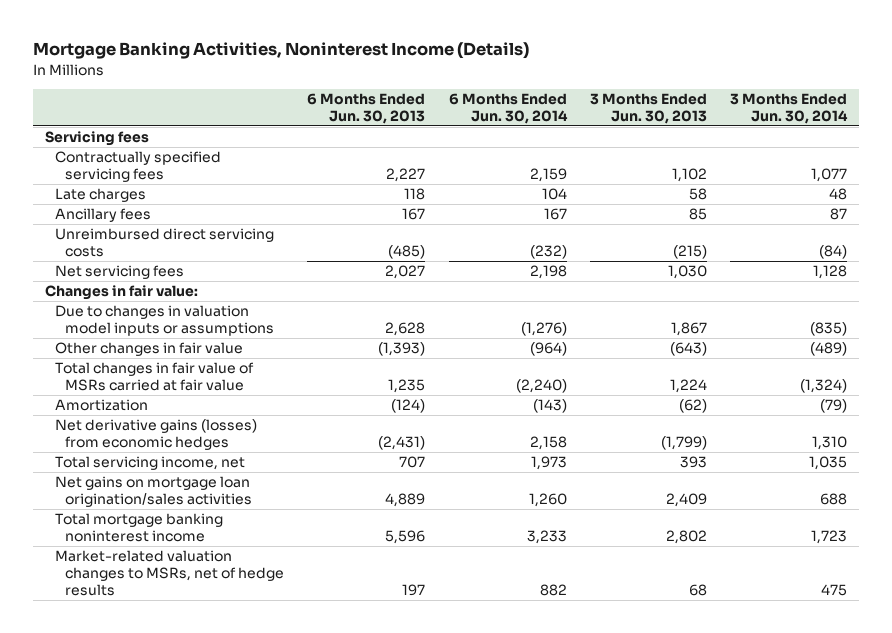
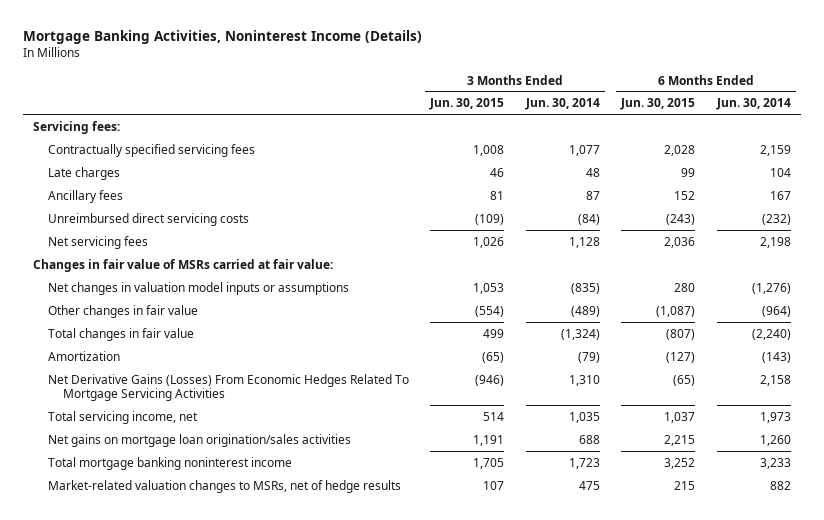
[307,93,426,124] 6 Months Ended Jun. 30, 2013 -> none
[589,93,707,124] 3 Months Ended Jun. 30, 2013 -> none
none -> [429,98,505,111] Jun. 30, 2015
none -> [620,98,696,111] Jun. 30, 2015
[44,131,149,147] Servicing fees -> [33,120,121,134] Servicing fees:
[44,285,198,301] Changes in fair value: -> [33,258,334,272] Changes in fair value of MSRs carried at fair value:
[55,305,275,337] Due to changes in valuation model inputs or assumptions -> [47,281,349,295] Net changes in valuation model inputs or assumptions
[55,362,255,392] Total changes in fair value of MSRs carried at fair value -> [47,327,194,341] Total changes in fair value
[55,419,258,451] Net derivative gains (losses) from economic hedges -> [47,373,409,402] Net Derivative Gains (Losses) From Economic Hedges Related To Mortgage Servicing Activities

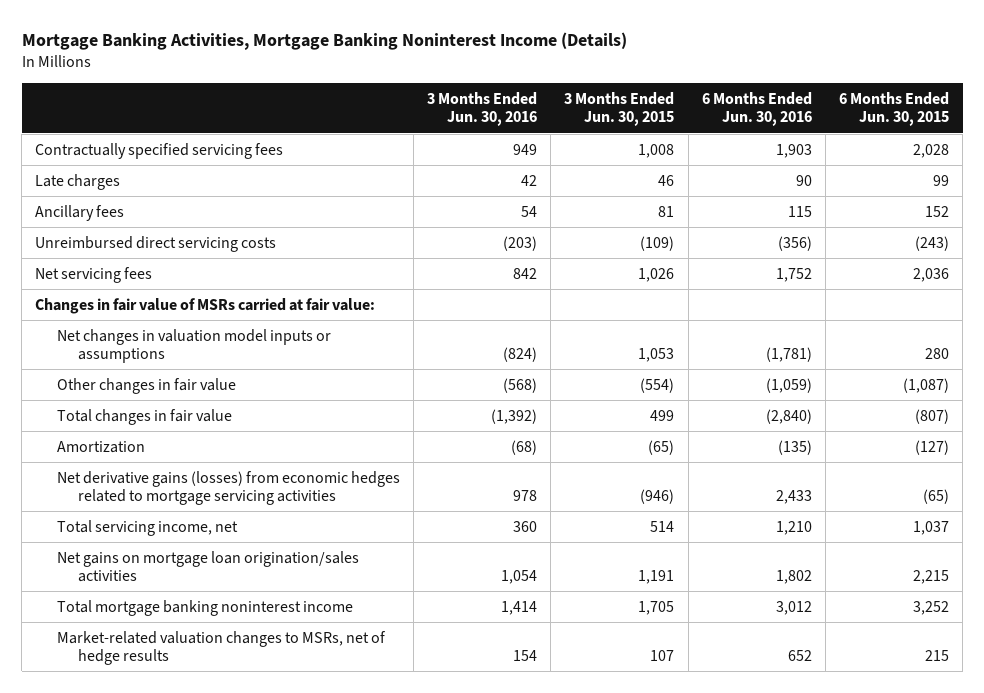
[22,30,422,45] Mortgage Banking Activities, Noninterest Income (Details) -> [21,32,627,51] Mortgage Banking Activities, Mortgage Banking Noninterest Income (Details)
[524,98,600,111] Jun. 30, 2014 -> none
[715,98,791,111] Jun. 30, 2014 -> none
none -> [427,91,538,127] 3 Months Ended Jun. 30, 2016
none -> [701,91,812,127] 6 Months Ended Jun. 30, 2016
[33,120,121,134] Servicing fees: -> none
[47,373,409,402] Net Derivative Gains (Losses) From Economic Hedges Related To Mortgage Servicing Activities -> [56,470,400,506] Net derivative gains (losses) from economic hedges related to mortgage servicing activities

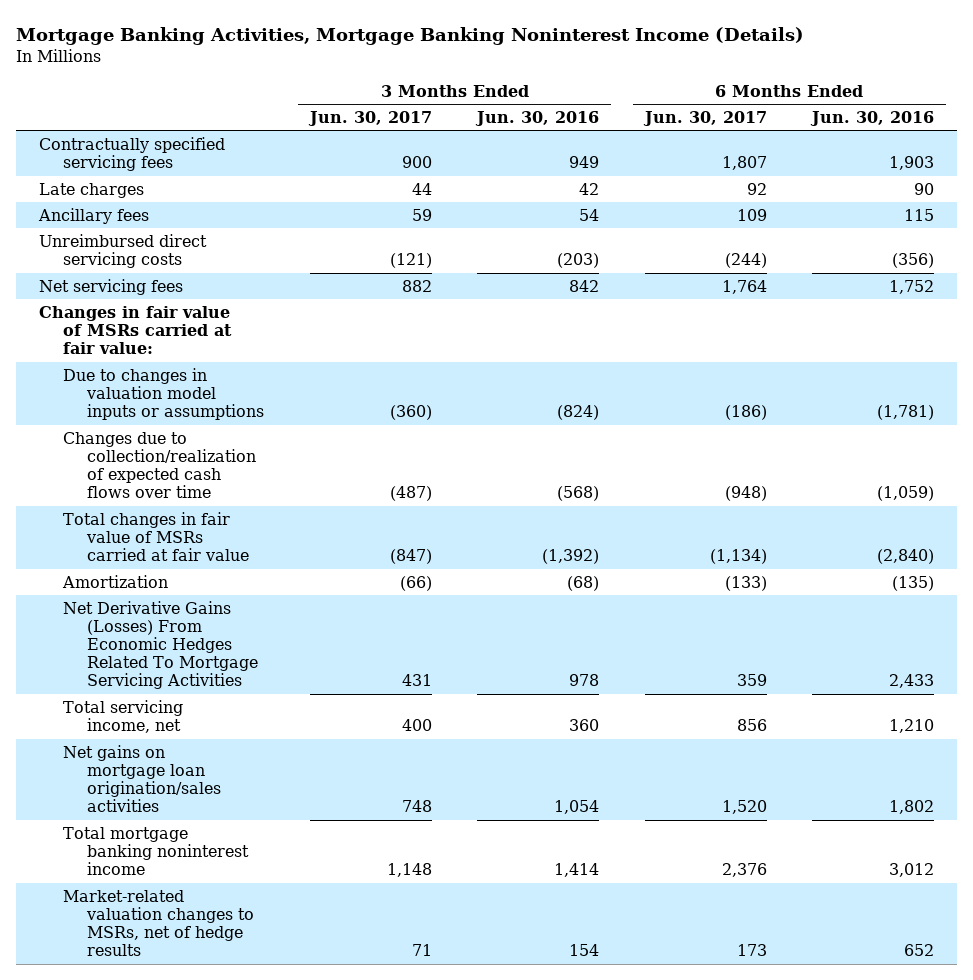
[564,91,675,127] 3 Months Ended Jun. 30, 2015 -> none
[839,91,950,127] 6 Months Ended Jun. 30, 2015 -> none
none -> [307,110,432,126] Jun. 30, 2017
none -> [642,110,767,126] Jun. 30, 2017
[56,328,331,364] Net changes in valuation model inputs or assumptions -> [63,367,265,421] Due to changes in valuation model inputs or assumptions
[56,377,236,394] Other changes in fair value -> [63,431,257,499] Changes due to collection/realization of expected cash flows over time
[56,408,232,425] Total changes in fair value -> [63,511,250,562] Total changes in fair value of MSRs carried at fair value
[56,470,400,506] Net derivative gains (losses) from economic hedges related to mortgage servicing activities -> [63,600,259,690] Net Derivative Gains (Losses) From Economic Hedges Related To Mortgage Servicing Activities

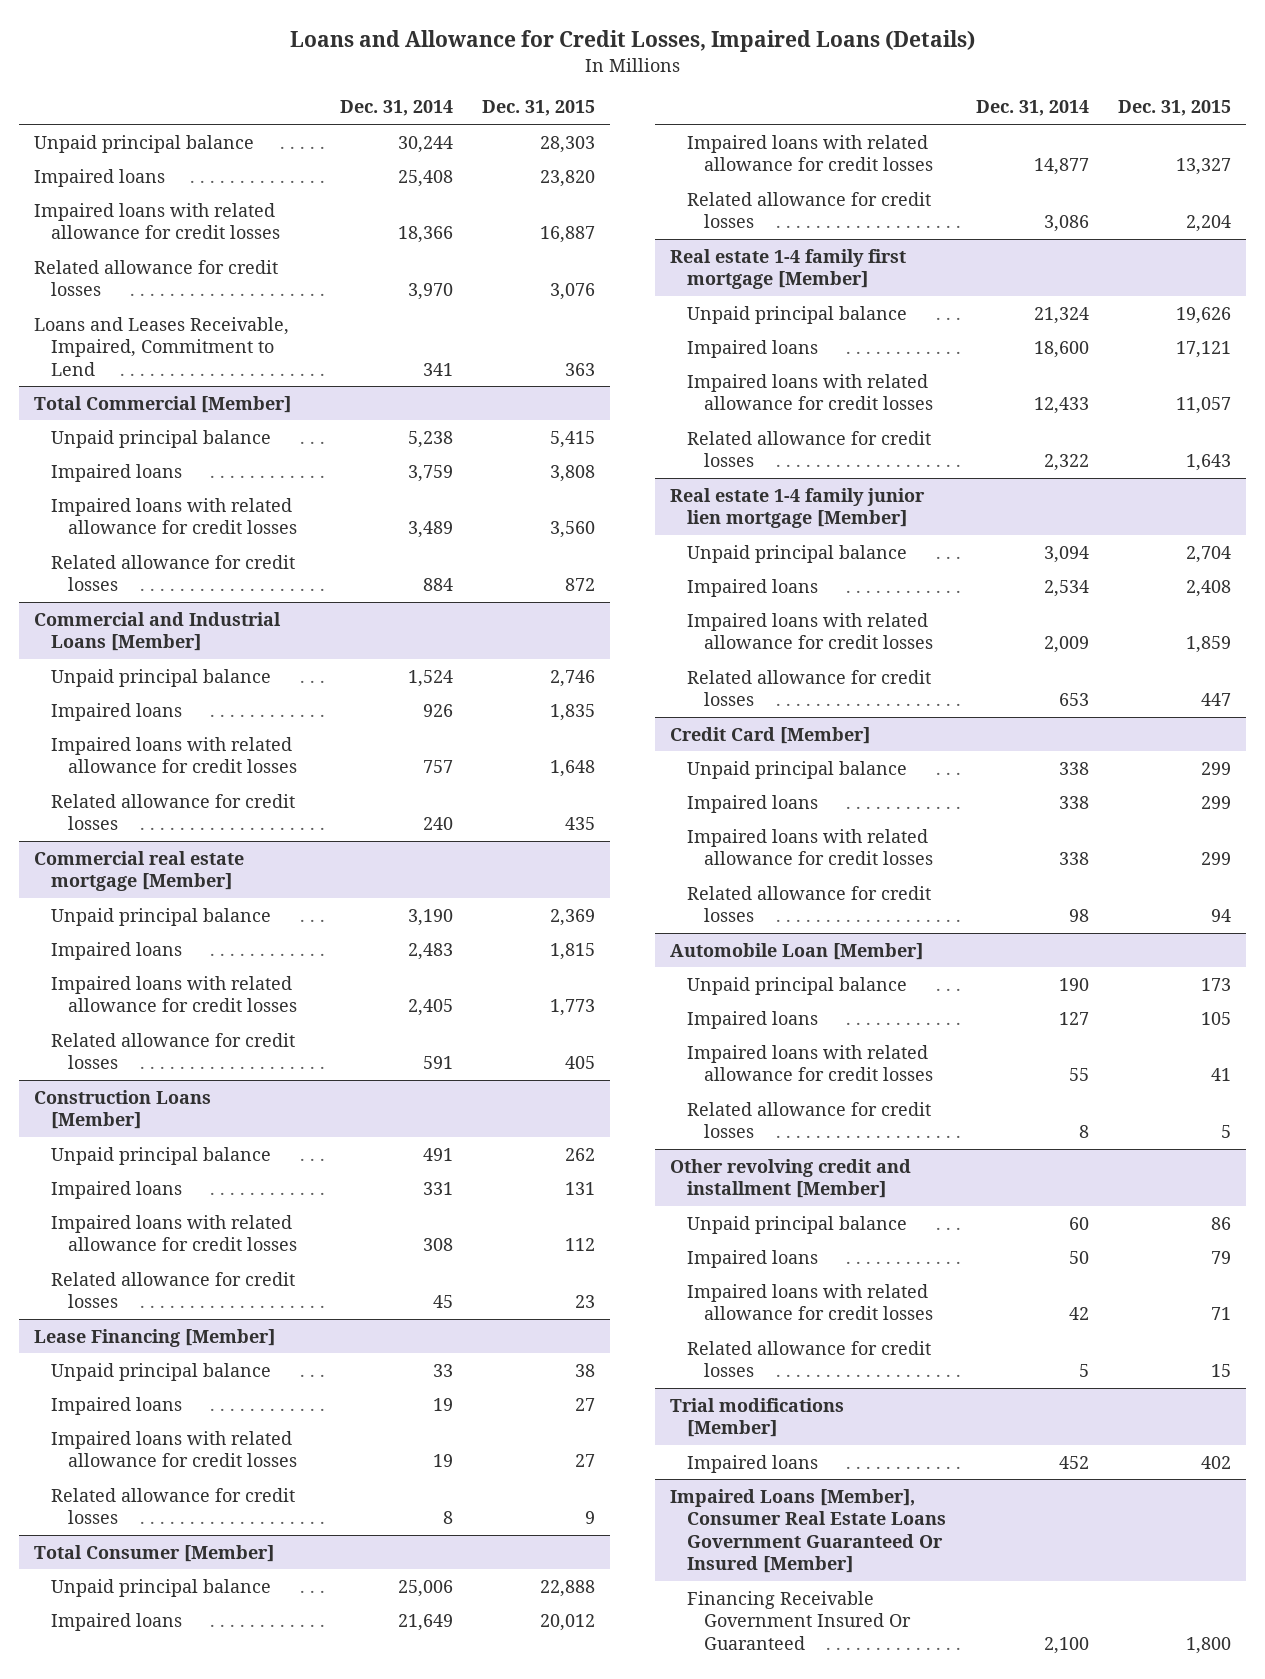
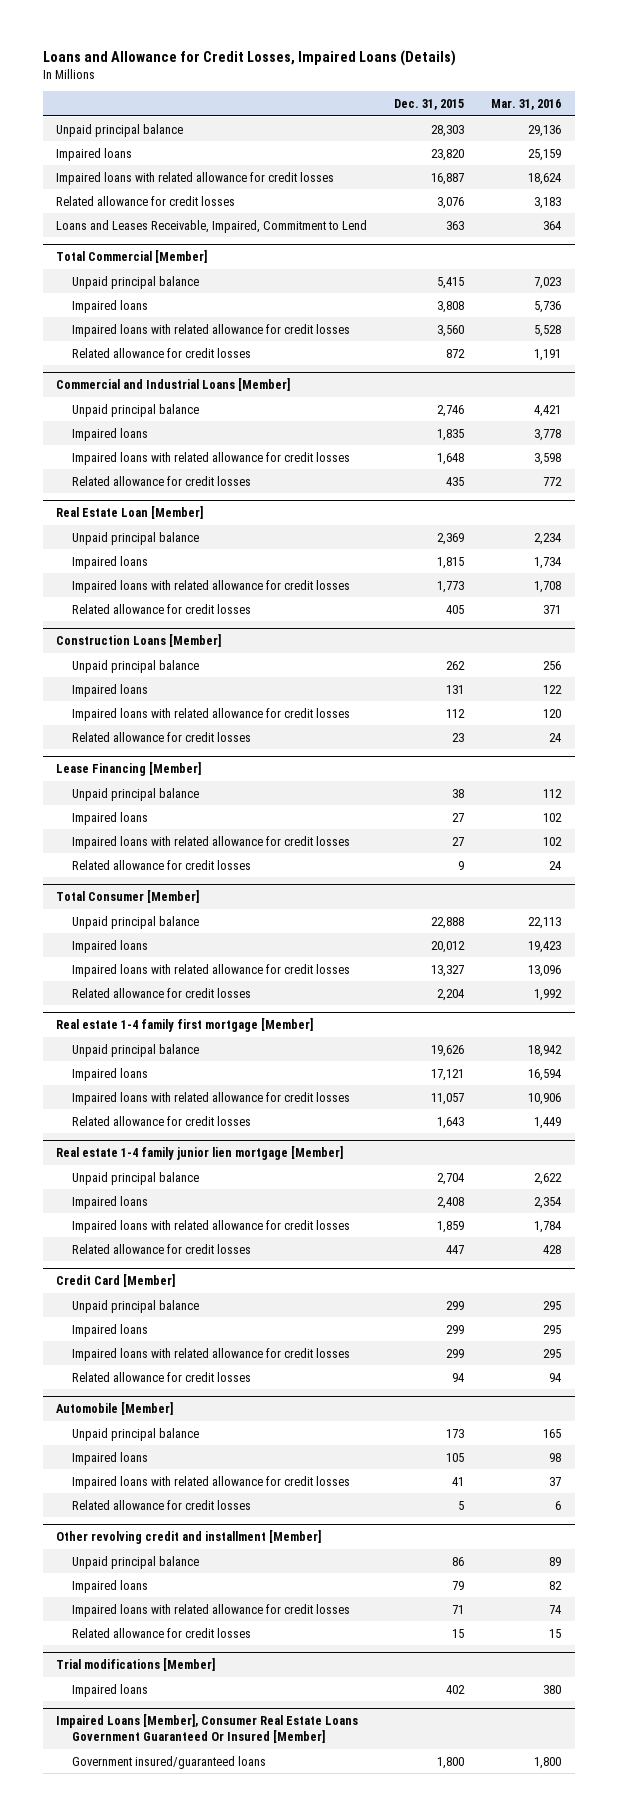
[339,100,453,117] Dec. 31, 2014 -> none
none -> [491,98,562,110] Mar. 31, 2016
[34,850,245,892] Commercial real estate mortgage [Member] -> [56,506,204,520] Real Estate Loan [Member]
[669,942,923,960] Automobile Loan [Member] -> [56,1402,174,1416] Automobile [Member]
[687,1590,912,1650] Financing Receivable Government Insured Or Guaranteed -> [72,1755,267,1769] Government insured/guaranteed loans

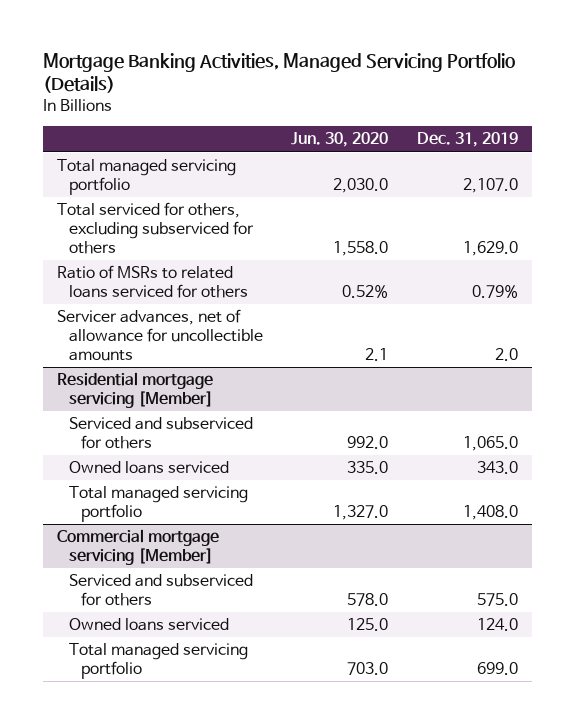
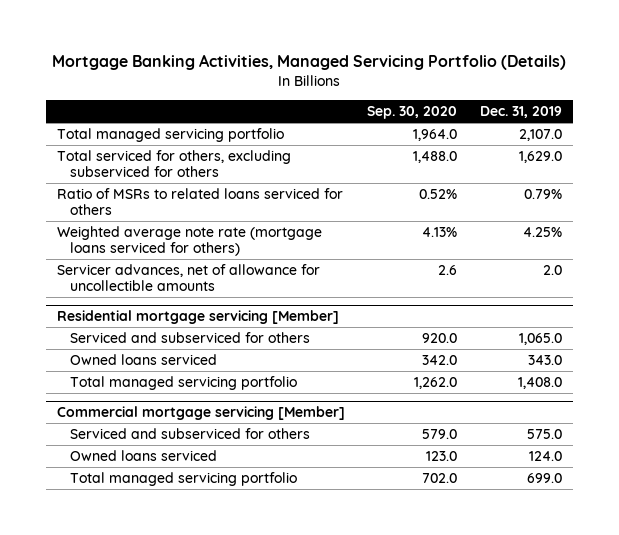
[291,132,389,148] Jun. 30, 2020 -> none
none -> [367,106,458,120] Sep. 30, 2020
none -> [57,226,323,257] Weighted average note rate (mortgage loans serviced for others)

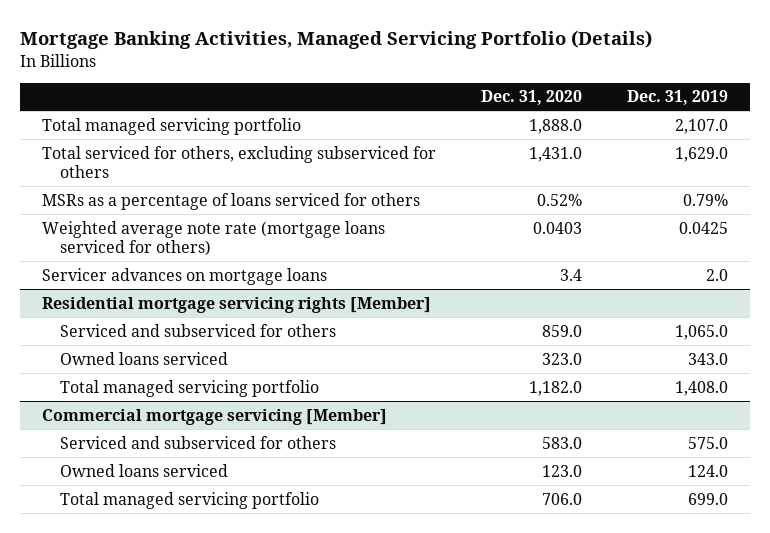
[367,106,458,120] Sep. 30, 2020 -> none
none -> [481,90,583,106] Dec. 31, 2020
[57,188,344,216] Ratio of MSRs to related loans serviced for others -> [42,192,421,210] MSRs as a percentage of loans serviced for others
[522,227,562,238] 4.25% -> [679,221,729,234] 0.0425
[57,264,321,292] Servicer advances, net of allowance for uncollectible amounts -> [42,267,328,285] Servicer advances on mortgage loans
[57,310,340,325] Residential mortgage servicing [Member] -> [42,296,432,313] Residential mortgage servicing rights [Member]

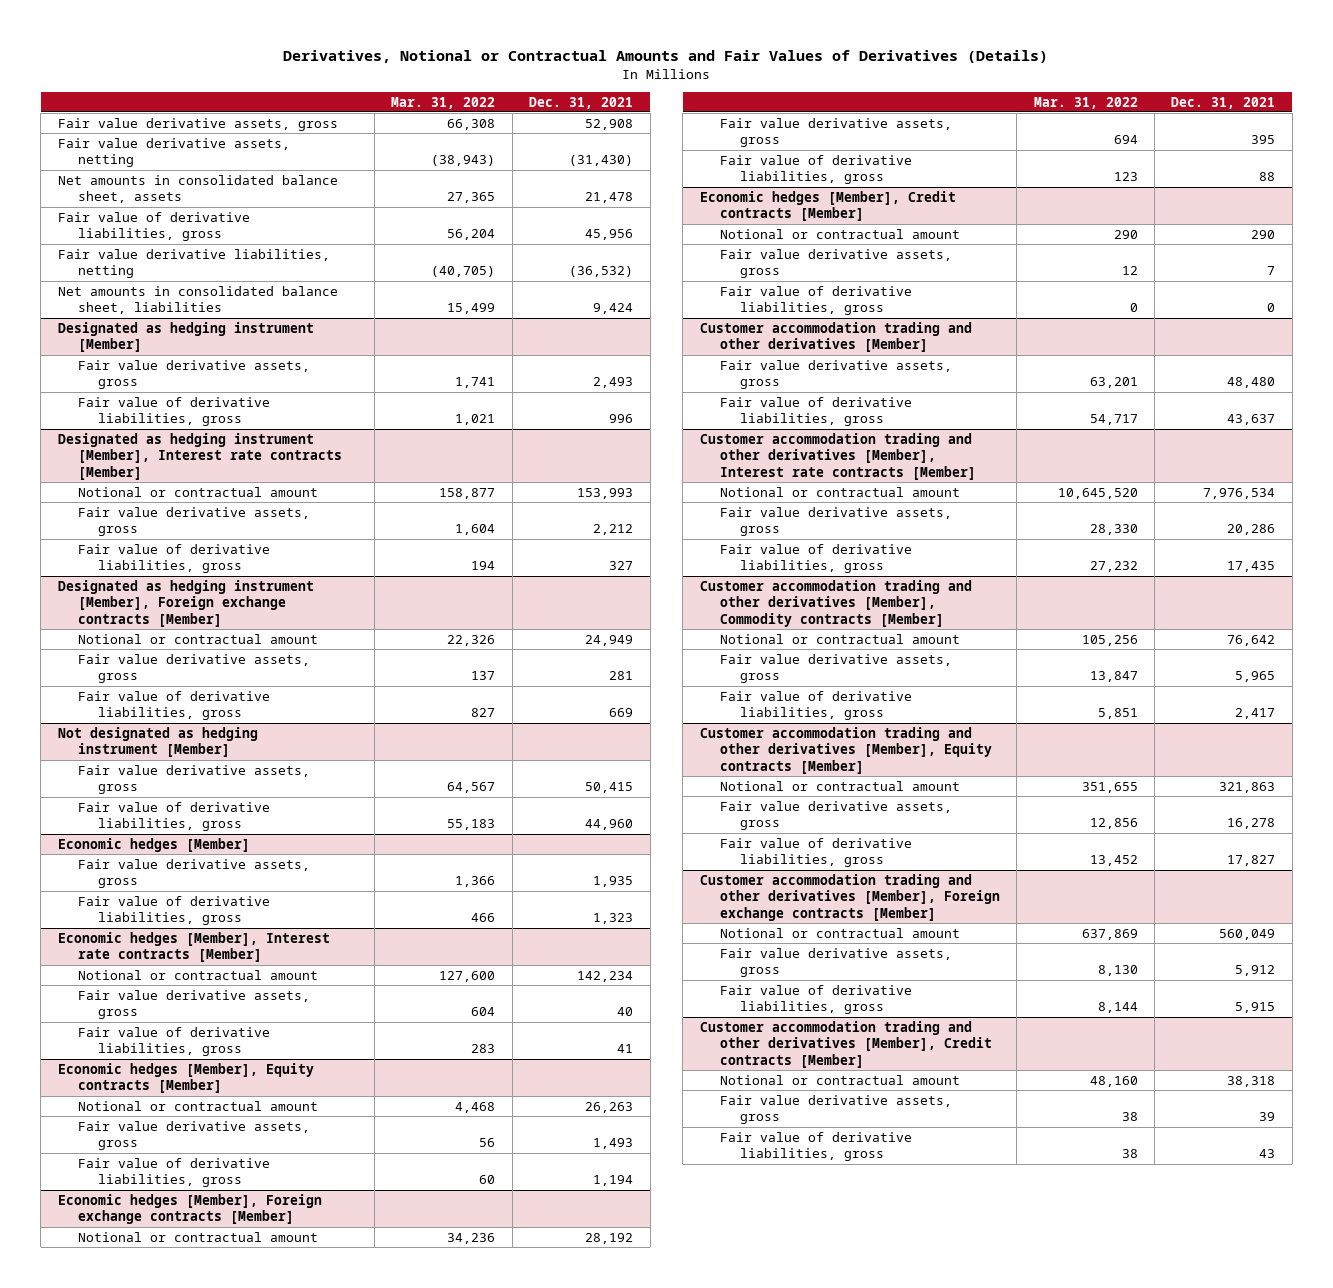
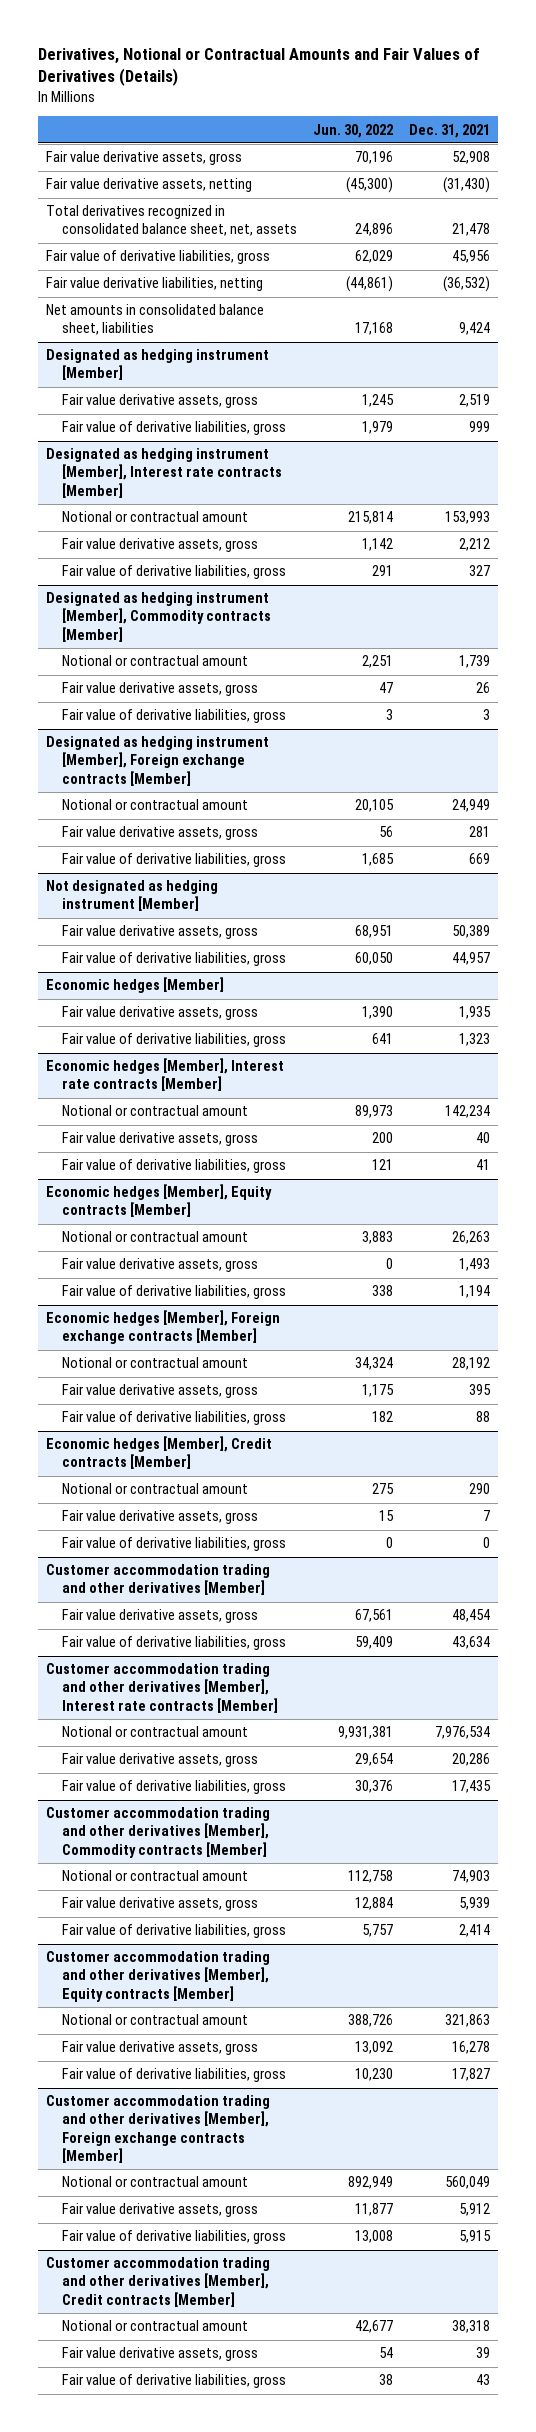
[391,96,496,109] Mar. 31, 2022 -> none
none -> [313,123,394,138] Jun. 30, 2022
[57,174,338,204] Net amounts in consolidated balance sheet, assets -> [45,205,298,237] Total derivatives recognized in consolidated balance sheet, net, assets
[593,377,634,389] 2,493 -> [458,394,490,408] 2,519
[609,414,634,424] 996 -> [468,421,490,433] 999
none -> [45,592,272,642] Designated as hedging instrument [Member], Commodity contracts [Member]
none -> [62,655,249,667] Notional or contractual amount
none -> [62,682,259,697] Fair value derivative assets, gross
none -> [62,709,287,724] Fair value of derivative liabilities, gross
[585,782,634,794] 50,415 -> [451,925,490,939] 50,389
[585,819,634,831] 44,960 -> [451,952,490,966] 44,957
[1227,377,1276,389] 48,480 -> [451,1609,490,1623] 48,454
[1227,414,1276,426] 43,637 -> [451,1636,490,1650] 43,634
[1227,634,1276,646] 76,642 -> [451,1870,490,1884] 74,903
[1235,671,1276,683] 5,965 -> [458,1897,490,1911] 5,939
[1235,708,1276,720] 2,417 -> [458,1924,490,1938] 2,414

